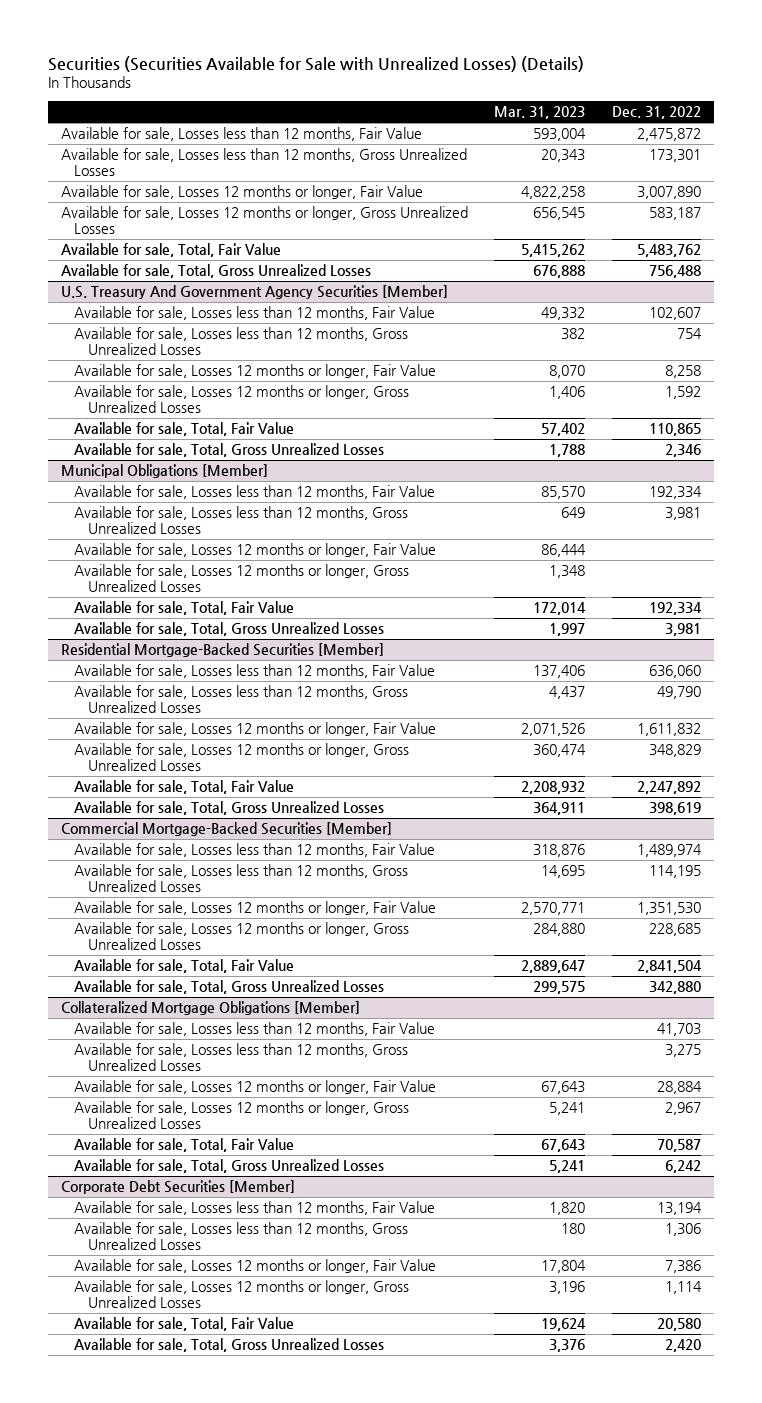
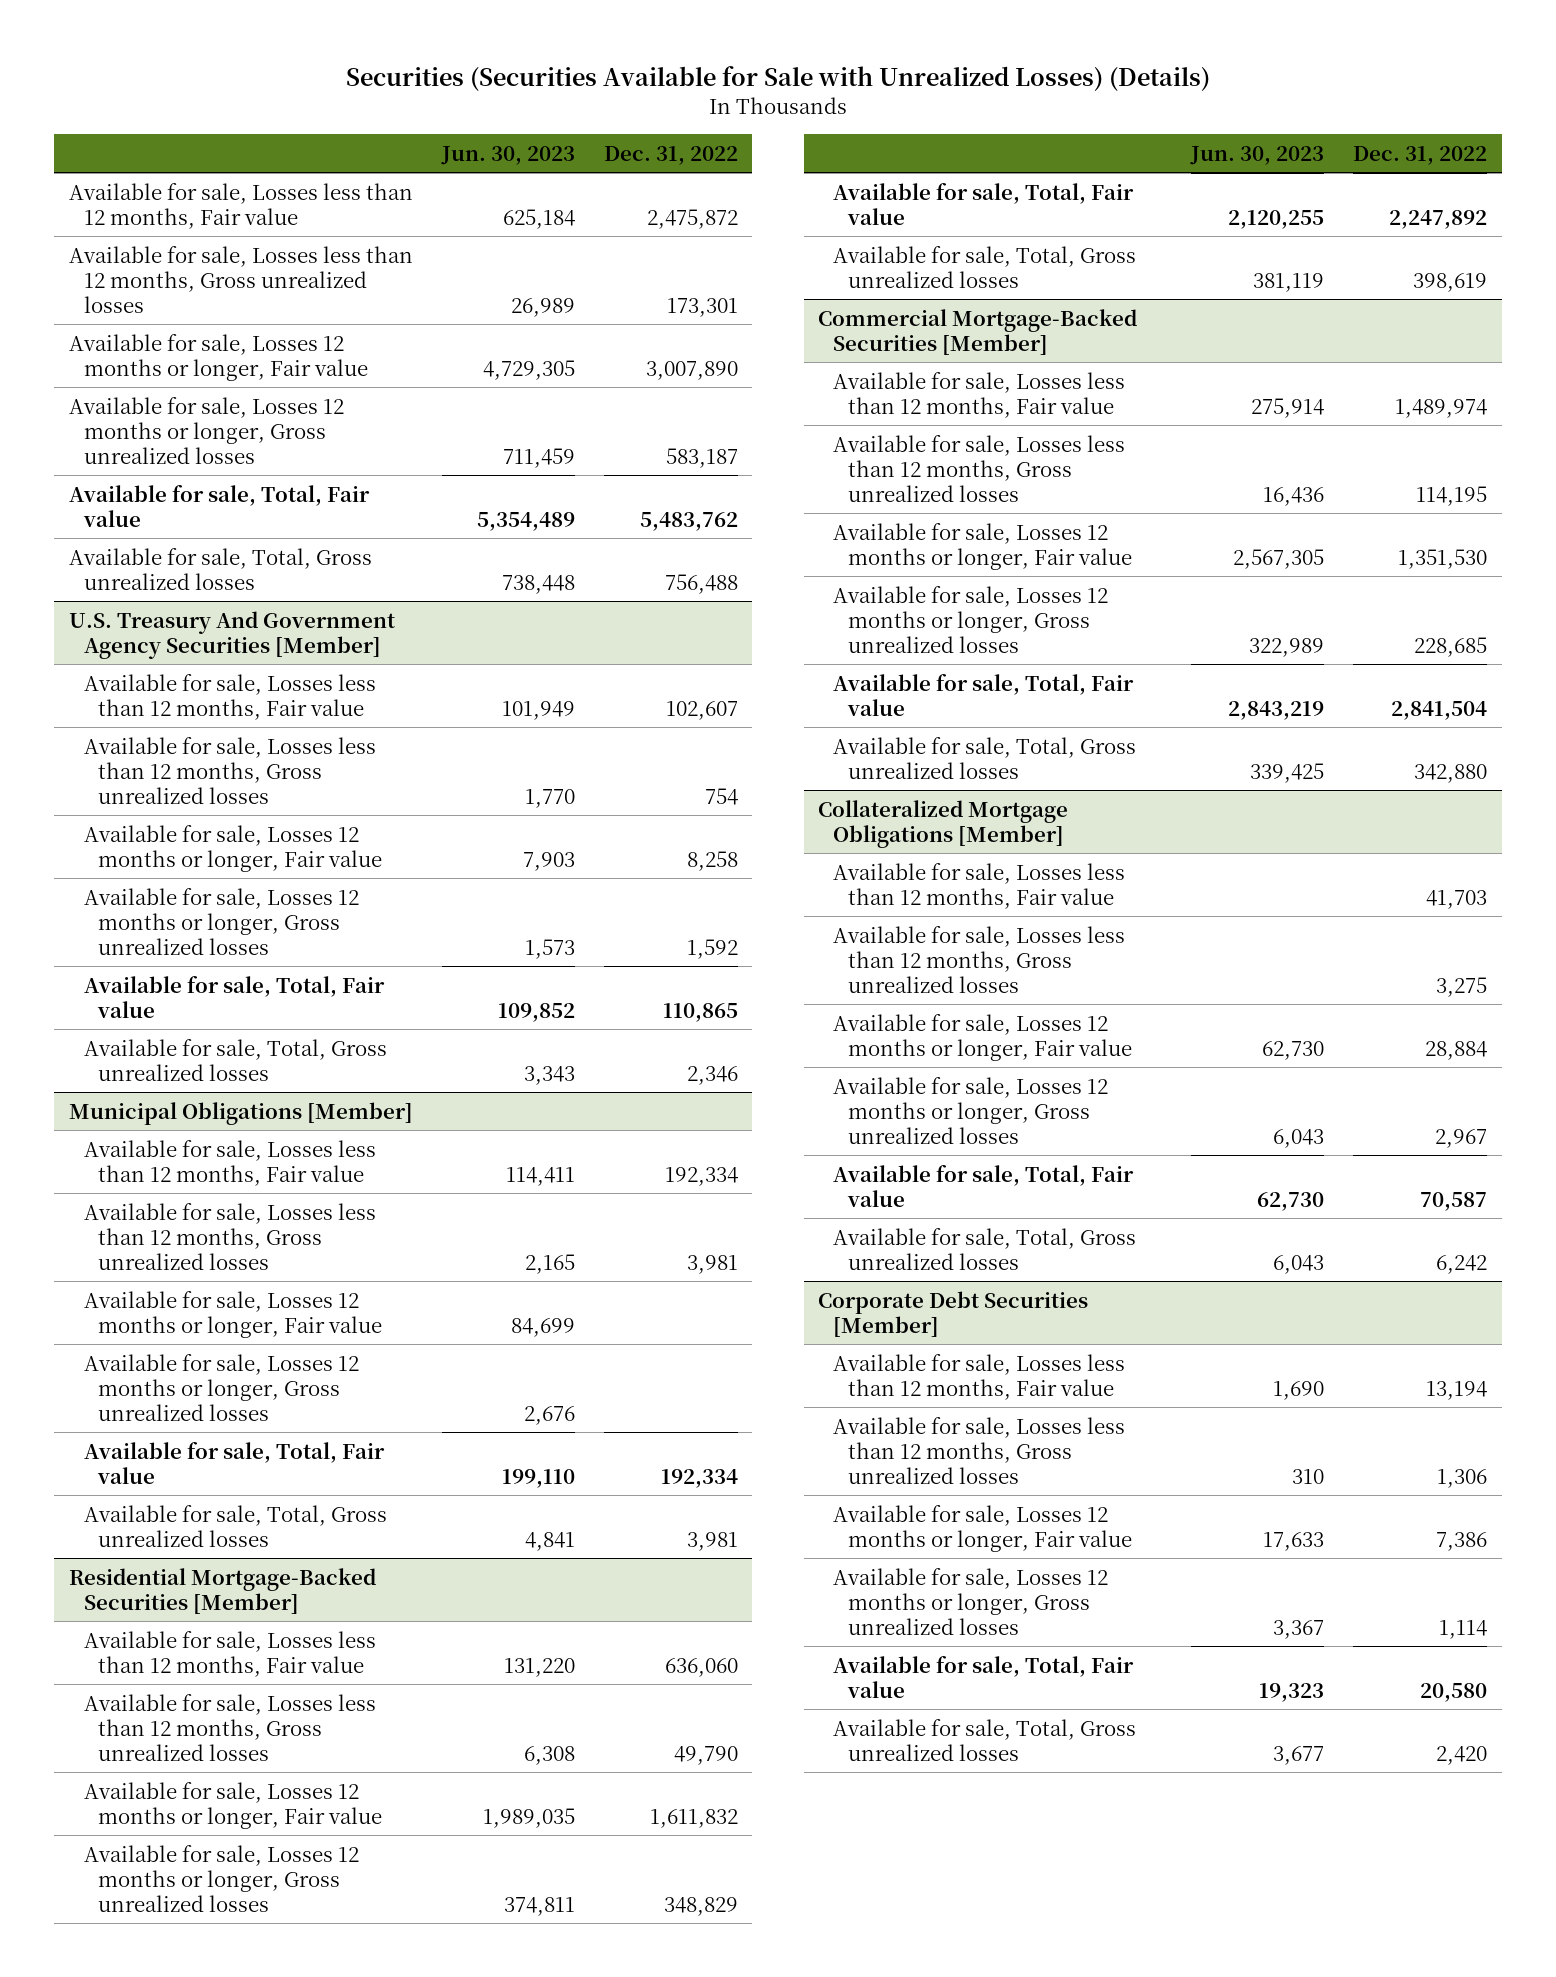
[494,106,586,120] Mar. 31, 2023 -> none
none -> [440,145,575,165] Jun. 30, 2023
[60,127,422,142] Available for sale, Losses less than 12 months, Fair Value -> [68,182,413,229] Available for sale, Losses less than 12 months, Fair value
[60,148,467,177] Available for sale, Losses less than 12 months, Gross Unrealized Losses -> [68,245,413,313] Available for sale, Losses less than 12 months, Gross unrealized losses
[60,185,423,200] Available for sale, Losses 12 months or longer, Fair Value -> [68,333,368,381] Available for sale, Losses 12 months or longer, Fair value
[60,206,468,235] Available for sale, Losses 12 months or longer, Gross Unrealized Losses -> [68,396,344,464] Available for sale, Losses 12 months or longer, Gross unrealized losses
[60,243,281,258] Available for sale, Total, Fair Value -> [68,484,370,527] Available for sale, Total, Fair value
[60,264,371,279] Available for sale, Total, Gross Unrealized Losses -> [68,547,372,590] Available for sale, Total, Gross unrealized losses
[74,306,436,321] Available for sale, Losses less than 12 months, Fair Value -> [83,673,376,720] Available for sale, Losses less than 12 months, Fair value
[74,327,409,356] Available for sale, Losses less than 12 months, Gross Unrealized Losses -> [83,736,376,804] Available for sale, Losses less than 12 months, Gross unrealized losses
[74,364,437,379] Available for sale, Losses 12 months or longer, Fair Value -> [83,824,383,872] Available for sale, Losses 12 months or longer, Fair value
[74,385,410,414] Available for sale, Losses 12 months or longer, Gross Unrealized Losses -> [83,887,359,955] Available for sale, Losses 12 months or longer, Gross unrealized losses
[74,422,295,437] Available for sale, Total, Fair Value -> [83,975,385,1018] Available for sale, Total, Fair value
[74,443,385,458] Available for sale, Total, Gross Unrealized Losses -> [83,1038,387,1081] Available for sale, Total, Gross unrealized losses
[74,485,436,500] Available for sale, Losses less than 12 months, Fair Value -> [83,1139,376,1186] Available for sale, Losses less than 12 months, Fair value
[74,506,409,535] Available for sale, Losses less than 12 months, Gross Unrealized Losses -> [83,1202,376,1270] Available for sale, Losses less than 12 months, Gross unrealized losses
[74,543,437,558] Available for sale, Losses 12 months or longer, Fair Value -> [83,1290,383,1338] Available for sale, Losses 12 months or longer, Fair value
[74,564,410,593] Available for sale, Losses 12 months or longer, Gross Unrealized Losses -> [83,1353,359,1421] Available for sale, Losses 12 months or longer, Gross unrealized losses
[74,601,295,616] Available for sale, Total, Fair Value -> [83,1441,385,1484] Available for sale, Total, Fair value
[74,622,385,637] Available for sale, Total, Gross Unrealized Losses -> [83,1504,387,1547] Available for sale, Total, Gross unrealized losses
[74,664,436,679] Available for sale, Losses less than 12 months, Fair Value -> [83,1630,376,1677] Available for sale, Losses less than 12 months, Fair value
[74,685,409,714] Available for sale, Losses less than 12 months, Gross Unrealized Losses -> [83,1693,376,1761] Available for sale, Losses less than 12 months, Gross unrealized losses
[74,722,437,737] Available for sale, Losses 12 months or longer, Fair Value -> [83,1781,383,1829] Available for sale, Losses 12 months or longer, Fair value
[74,743,410,772] Available for sale, Losses 12 months or longer, Gross Unrealized Losses -> [83,1844,359,1912] Available for sale, Losses 12 months or longer, Gross unrealized losses
[74,780,295,795] Available for sale, Total, Fair Value -> [832,182,1134,225] Available for sale, Total, Fair value
[74,801,385,816] Available for sale, Total, Gross Unrealized Losses -> [832,245,1136,288] Available for sale, Total, Gross unrealized losses
[74,843,436,858] Available for sale, Losses less than 12 months, Fair Value -> [832,371,1125,418] Available for sale, Losses less than 12 months, Fair value
[74,864,409,893] Available for sale, Losses less than 12 months, Gross Unrealized Losses -> [832,434,1125,502] Available for sale, Losses less than 12 months, Gross unrealized losses
[74,901,437,916] Available for sale, Losses 12 months or longer, Fair Value -> [832,522,1132,570] Available for sale, Losses 12 months or longer, Fair value
[74,922,410,951] Available for sale, Losses 12 months or longer, Gross Unrealized Losses -> [832,585,1108,653] Available for sale, Losses 12 months or longer, Gross unrealized losses
[74,959,295,974] Available for sale, Total, Fair Value -> [832,673,1134,716] Available for sale, Total, Fair value
[74,980,385,995] Available for sale, Total, Gross Unrealized Losses -> [832,736,1136,779] Available for sale, Total, Gross unrealized losses
[74,1022,436,1037] Available for sale, Losses less than 12 months, Fair Value -> [832,862,1125,909] Available for sale, Losses less than 12 months, Fair value
[74,1043,409,1072] Available for sale, Losses less than 12 months, Gross Unrealized Losses -> [832,925,1125,993] Available for sale, Losses less than 12 months, Gross unrealized losses
[74,1080,437,1095] Available for sale, Losses 12 months or longer, Fair Value -> [832,1013,1132,1061] Available for sale, Losses 12 months or longer, Fair value
[74,1101,410,1130] Available for sale, Losses 12 months or longer, Gross Unrealized Losses -> [832,1076,1108,1144] Available for sale, Losses 12 months or longer, Gross unrealized losses
[74,1138,295,1153] Available for sale, Total, Fair Value -> [832,1164,1134,1207] Available for sale, Total, Fair value
[74,1159,385,1174] Available for sale, Total, Gross Unrealized Losses -> [832,1227,1136,1270] Available for sale, Total, Gross unrealized losses
[74,1201,436,1216] Available for sale, Losses less than 12 months, Fair Value -> [832,1353,1125,1400] Available for sale, Losses less than 12 months, Fair value
[74,1222,409,1251] Available for sale, Losses less than 12 months, Gross Unrealized Losses -> [832,1416,1125,1484] Available for sale, Losses less than 12 months, Gross unrealized losses
[74,1259,437,1274] Available for sale, Losses 12 months or longer, Fair Value -> [832,1504,1132,1552] Available for sale, Losses 12 months or longer, Fair value
[74,1280,410,1309] Available for sale, Losses 12 months or longer, Gross Unrealized Losses -> [832,1567,1108,1635] Available for sale, Losses 12 months or longer, Gross unrealized losses
[74,1317,295,1332] Available for sale, Total, Fair Value -> [832,1655,1134,1698] Available for sale, Total, Fair value
[74,1338,385,1353] Available for sale, Total, Gross Unrealized Losses -> [832,1718,1136,1761] Available for sale, Total, Gross unrealized losses

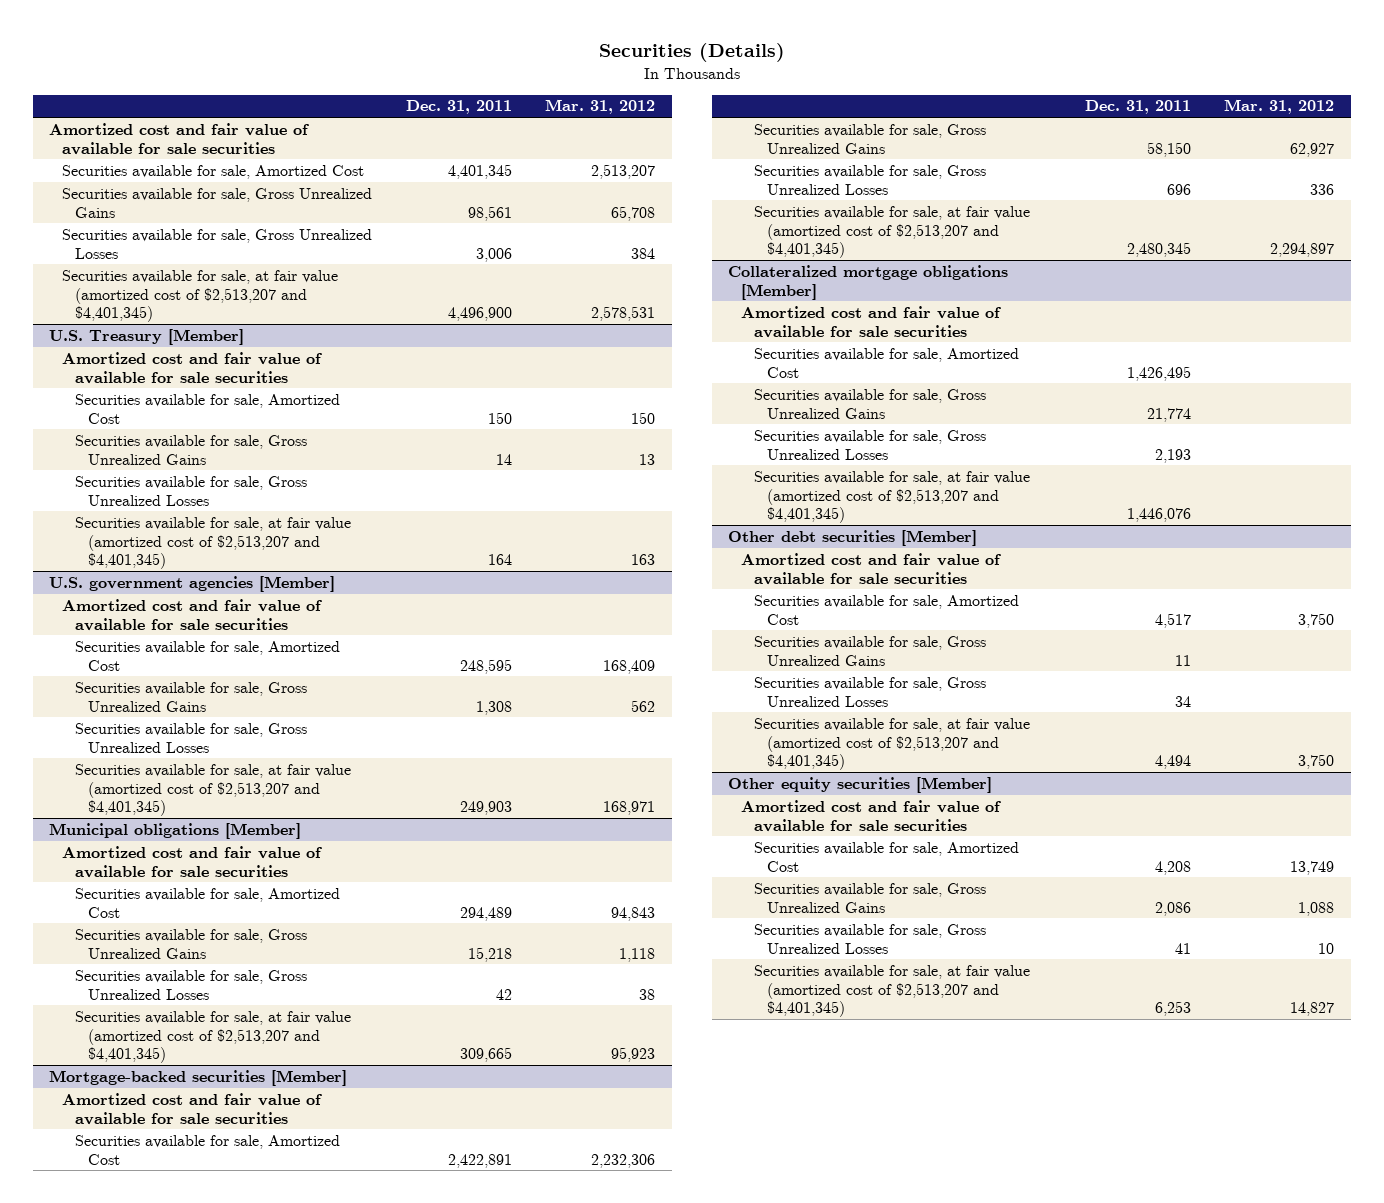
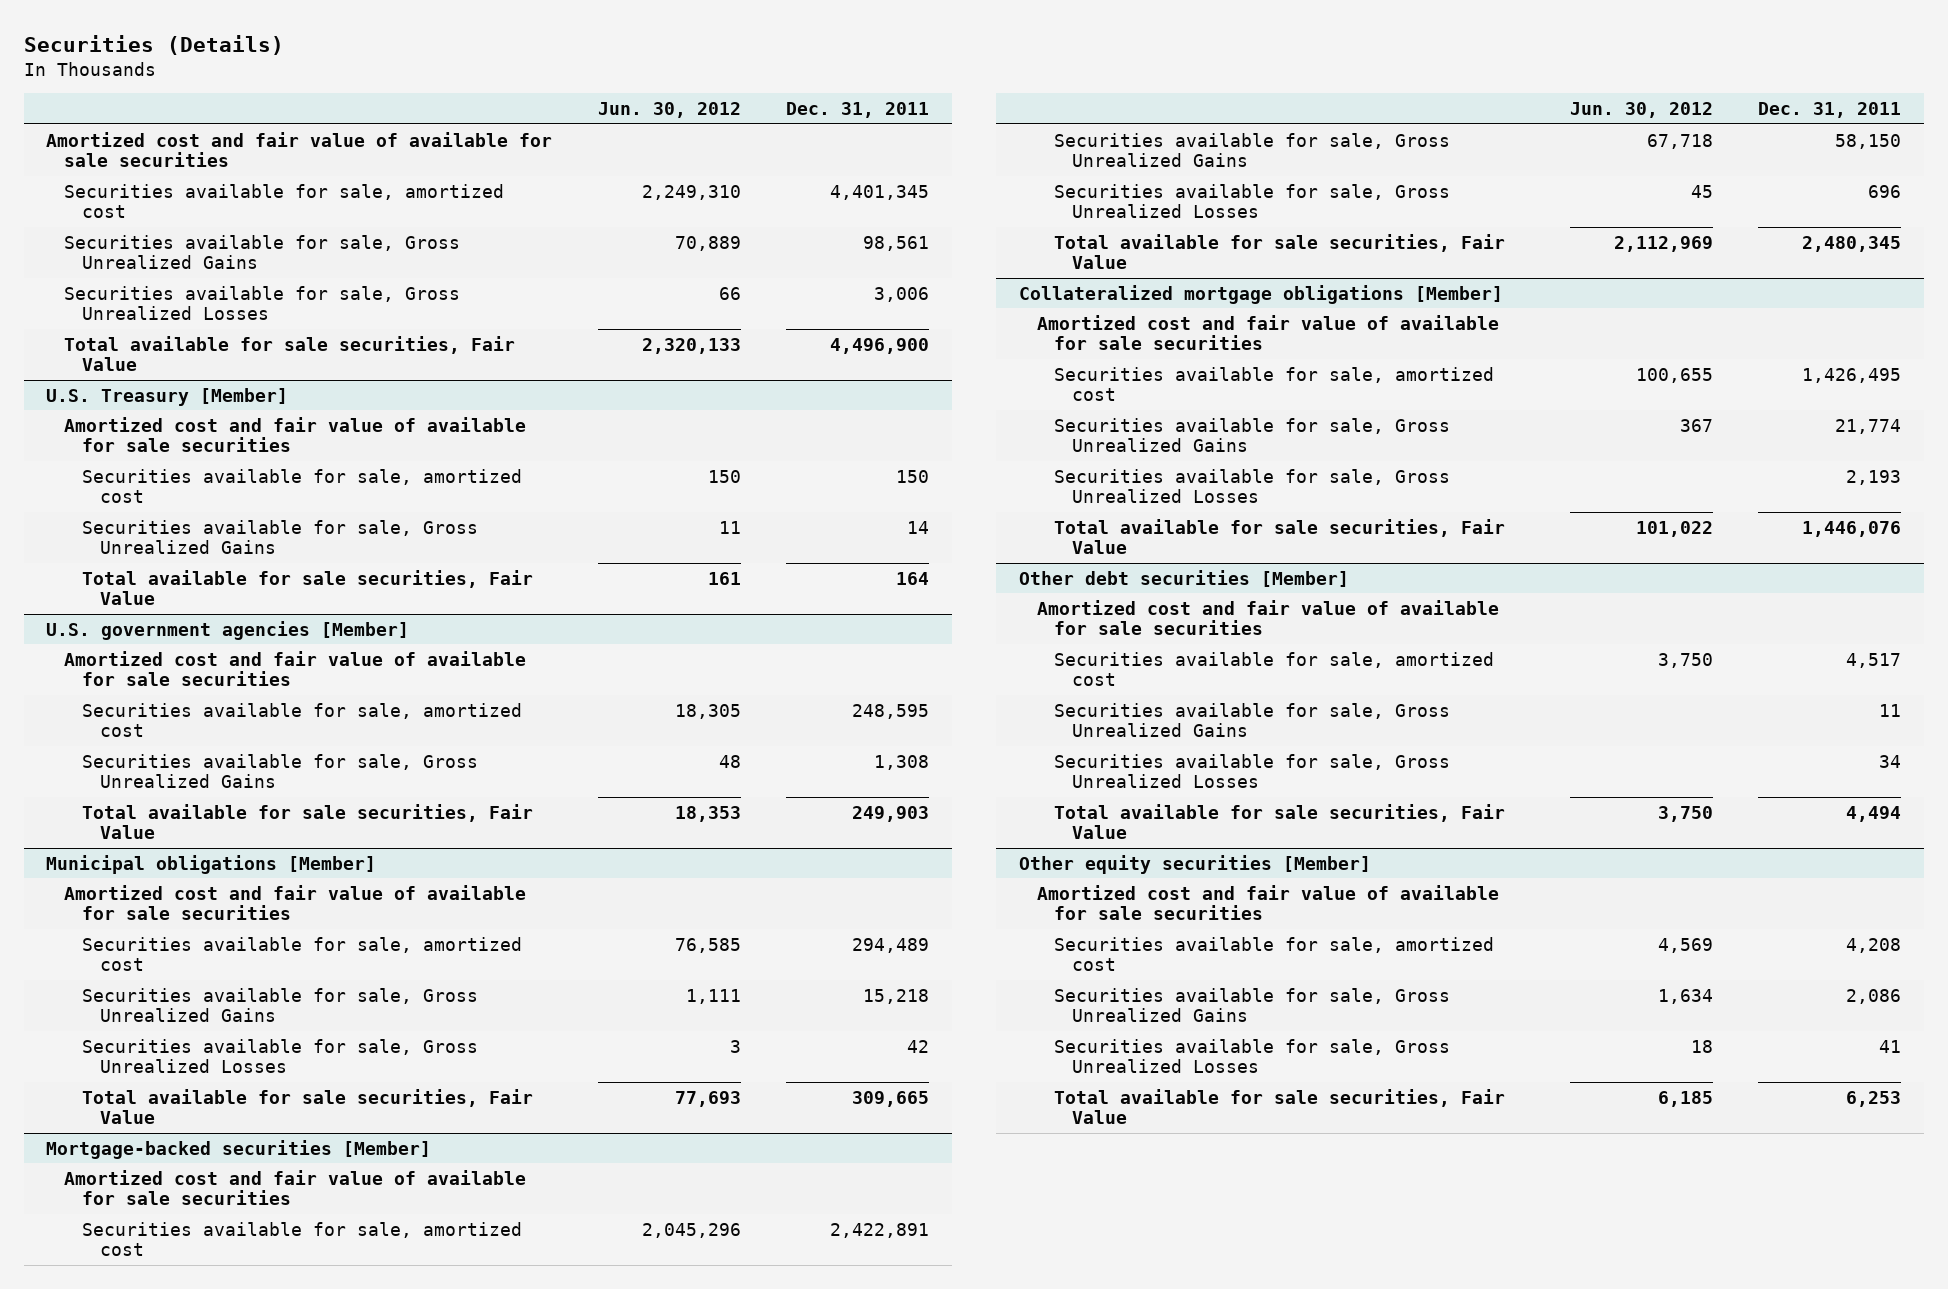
[545,99,656,115] Mar. 31, 2012 -> none
none -> [597,102,741,119] Jun. 30, 2012
[62,164,365,179] Securities available for sale, Amortized Cost -> [64,183,505,219] Securities available for sale, amortized cost
[62,269,339,323] Securities available for sale, at fair value (amortized cost of $2,513,207 and $4,401,345) -> [64,335,516,372] Total available for sale securities, Fair Value
[75,393,341,424] Securities available for sale, Amortized Cost -> [82,468,523,504] Securities available for sale, amortized cost
[75,475,308,506] Securities available for sale, Gross Unrealized Losses -> none
[75,516,352,570] Securities available for sale, at fair value (amortized cost of $2,513,207 and $4,401,345) -> [82,569,534,606] Total available for sale securities, Fair Value
[75,640,341,671] Securities available for sale, Amortized Cost -> [82,702,523,738] Securities available for sale, amortized cost
[75,722,308,753] Securities available for sale, Gross Unrealized Losses -> none
[75,763,352,817] Securities available for sale, at fair value (amortized cost of $2,513,207 and $4,401,345) -> [82,803,534,840] Total available for sale securities, Fair Value
[75,887,341,918] Securities available for sale, Amortized Cost -> [82,936,523,972] Securities available for sale, amortized cost
[75,1010,352,1064] Securities available for sale, at fair value (amortized cost of $2,513,207 and $4,401,345) -> [82,1088,534,1125] Total available for sale securities, Fair Value
[75,1134,341,1165] Securities available for sale, Amortized Cost -> [82,1221,523,1257] Securities available for sale, amortized cost
[754,205,1031,259] Securities available for sale, at fair value (amortized cost of $2,513,207 and $4,401,345) -> [1054,233,1506,270] Total available for sale securities, Fair Value
[754,347,1020,378] Securities available for sale, Amortized Cost -> [1054,366,1495,402] Securities available for sale, amortized cost
[754,470,1031,524] Securities available for sale, at fair value (amortized cost of $2,513,207 and $4,401,345) -> [1054,518,1506,555] Total available for sale securities, Fair Value
[754,594,1020,625] Securities available for sale, Amortized Cost -> [1054,651,1495,687] Securities available for sale, amortized cost
[754,717,1031,771] Securities available for sale, at fair value (amortized cost of $2,513,207 and $4,401,345) -> [1054,803,1506,840] Total available for sale securities, Fair Value
[754,841,1020,872] Securities available for sale, Amortized Cost -> [1054,936,1495,972] Securities available for sale, amortized cost
[754,964,1031,1018] Securities available for sale, at fair value (amortized cost of $2,513,207 and $4,401,345) -> [1054,1088,1506,1125] Total available for sale securities, Fair Value

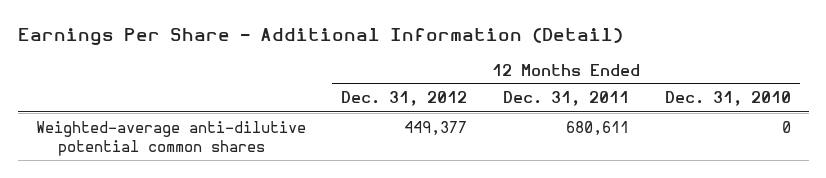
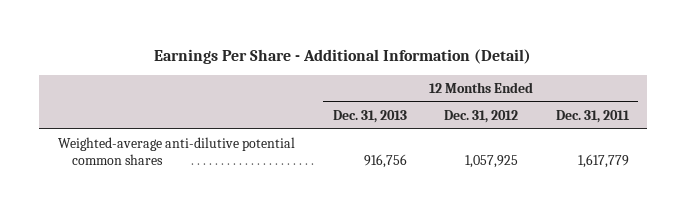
[664,91,791,107] Dec. 31, 2010 -> none
none -> [332,110,407,124] Dec. 31, 2013
[404,120,468,136] 449,377 -> [465,155,519,169] 1,057,925
[566,120,630,136] 680,611 -> [577,154,629,169] 1,617,779

